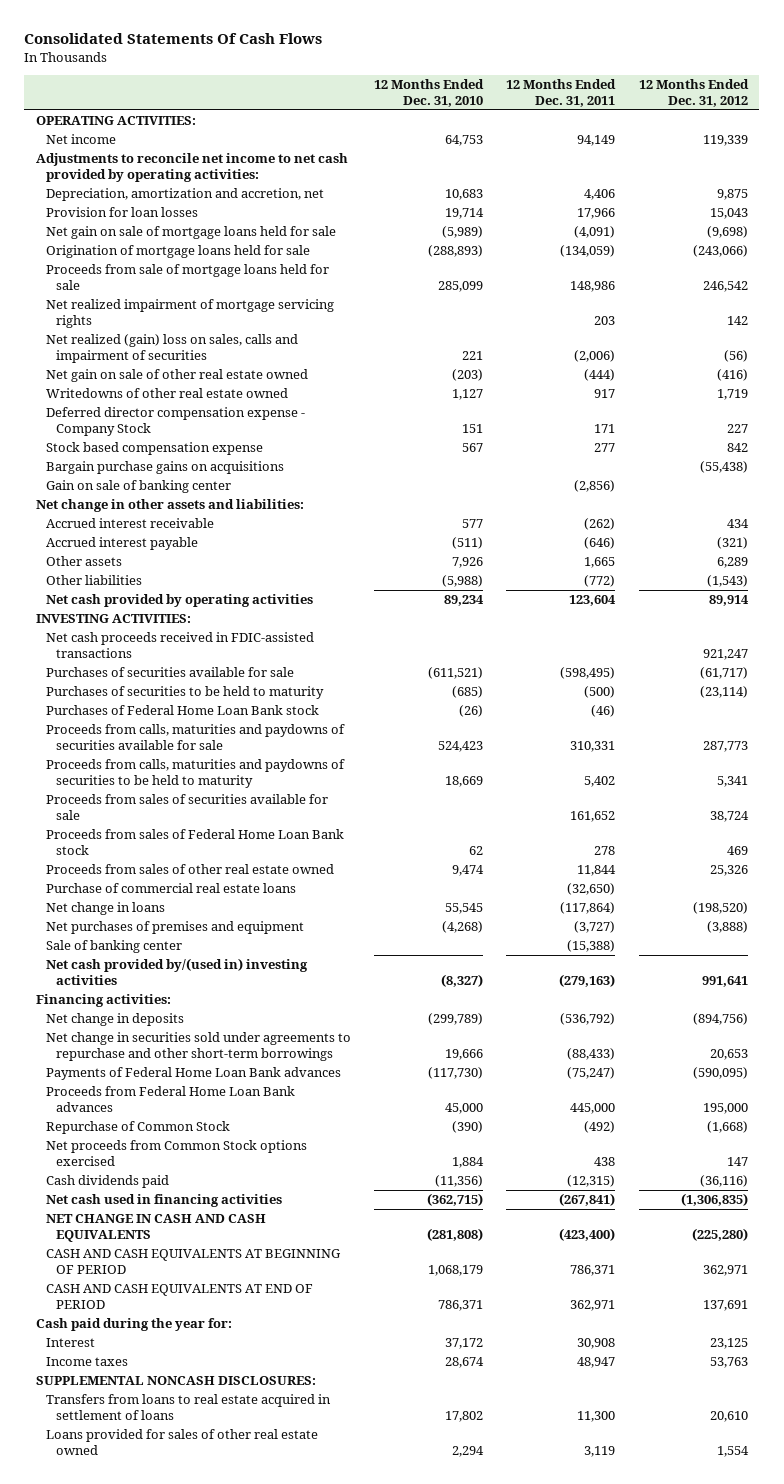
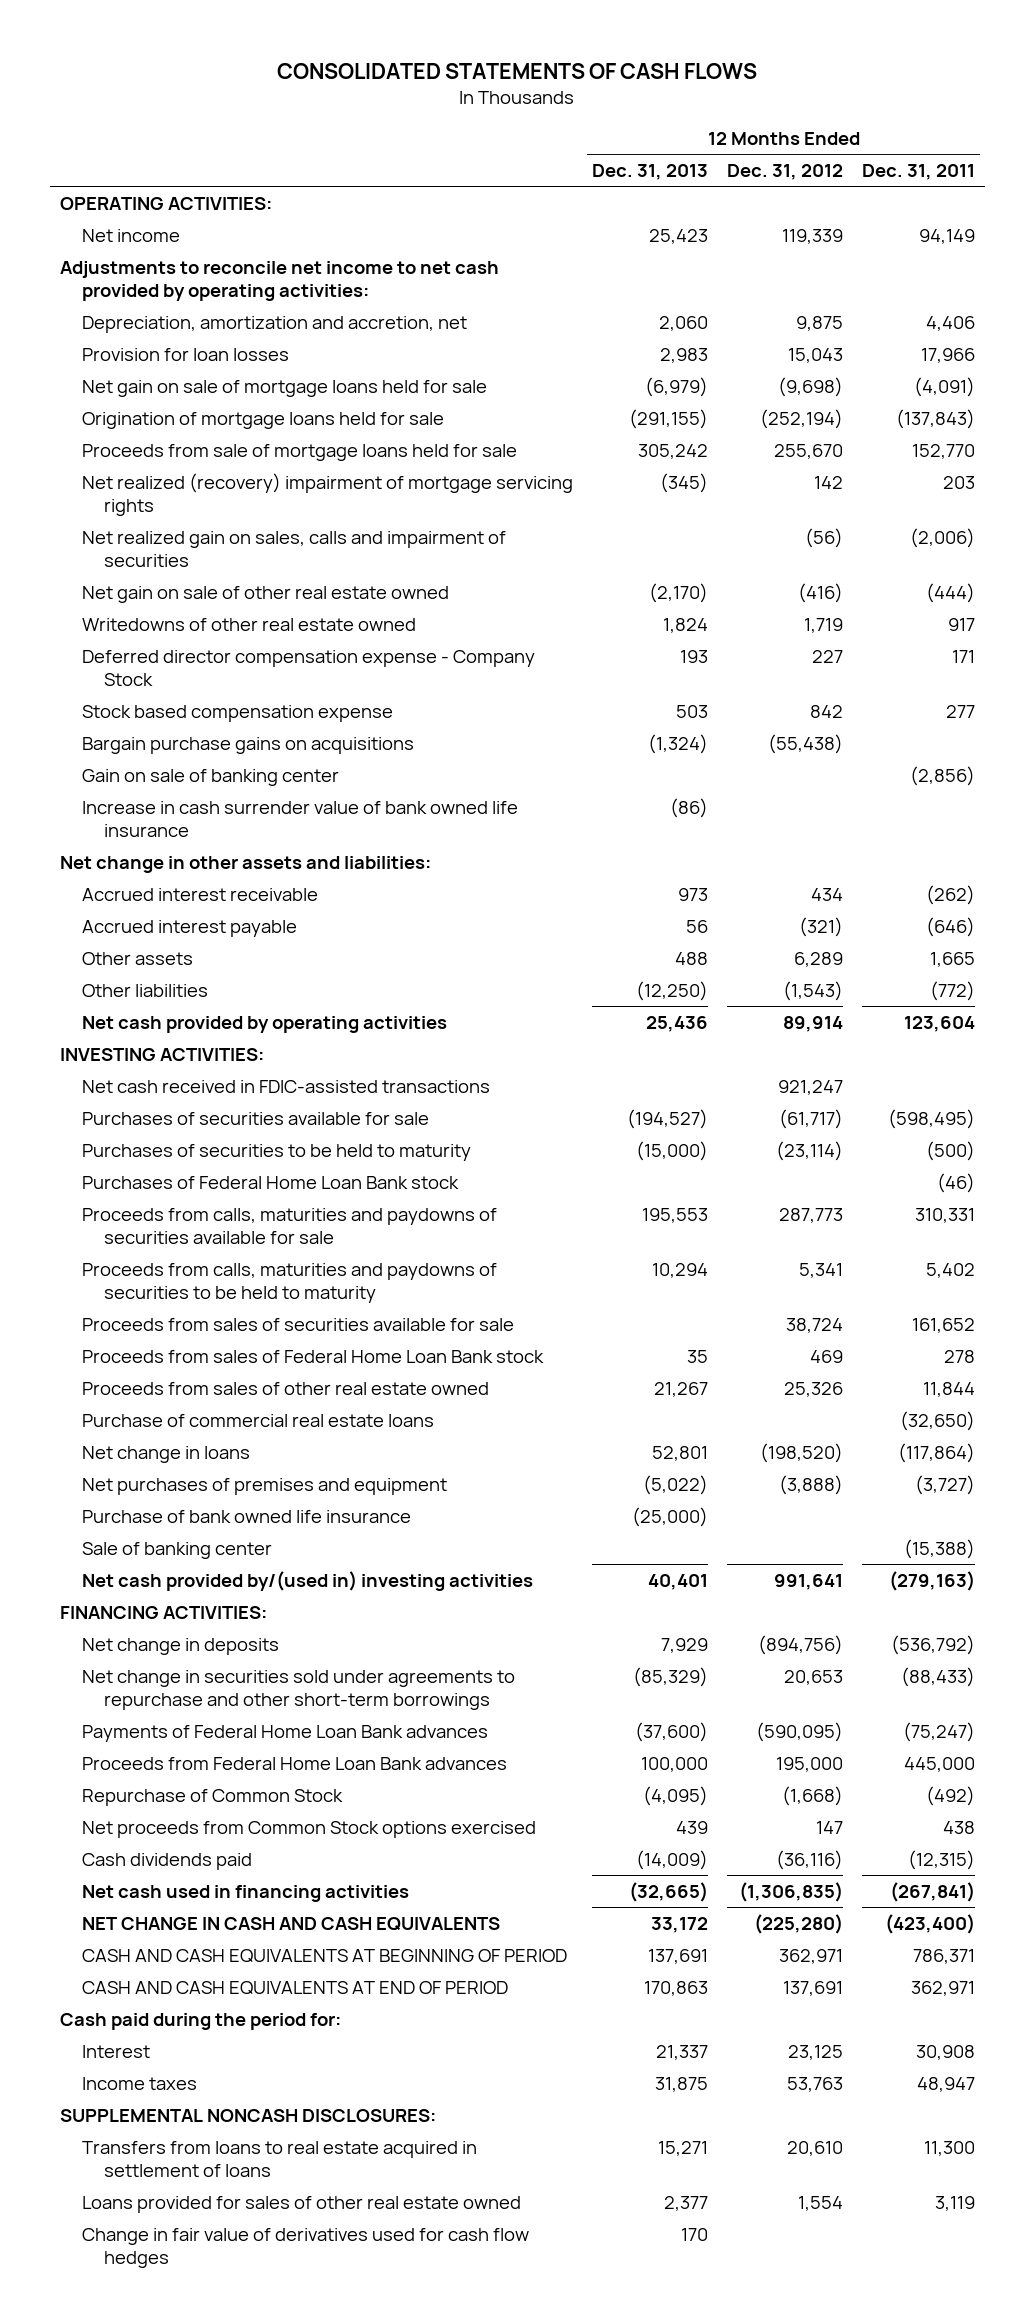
[24,33,323,45] Consolidated Statements Of Cash Flows -> [277,62,758,79] CONSOLIDATED STATEMENTS OF CASH FLOWS
[374,79,485,107] 12 Months Ended Dec. 31, 2010 -> none
none -> [592,163,709,180] Dec. 31, 2013
[560,245,616,258] (134,059) -> [896,408,976,429] (137,843)
[692,245,748,258] (243,066) -> [760,408,844,429] (252,194)
[570,280,616,292] 148,986 -> [912,443,976,459] 152,770
[702,280,748,292] 246,542 -> [774,443,844,459] 255,670
[46,299,335,328] Net realized impairment of mortgage servicing rights -> [81,472,573,517] Net realized (recovery) impairment of mortgage servicing rights
[46,334,299,363] Net realized (gain) loss on sales, calls and impairment of securities -> [81,530,506,568] Net realized gain on sales, calls and impairment of securities
none -> [81,800,518,838] Increase in cash surrender value of bank owned life insurance
[46,632,315,658] Net cash proceeds received in FDIC-assisted transactions -> [81,1079,490,1093] Net cash received in FDIC-assisted transactions
none -> [81,1509,411,1523] Purchase of bank owned life insurance
[35,994,171,1008] Financing activities: -> [59,1605,267,1619] FINANCING ACTIVITIES:
[35,1318,232,1332] Cash paid during the year for: -> [59,2012,341,2030] Cash paid during the period for:
none -> [81,2227,529,2269] Change in fair value of derivatives used for cash flow hedges

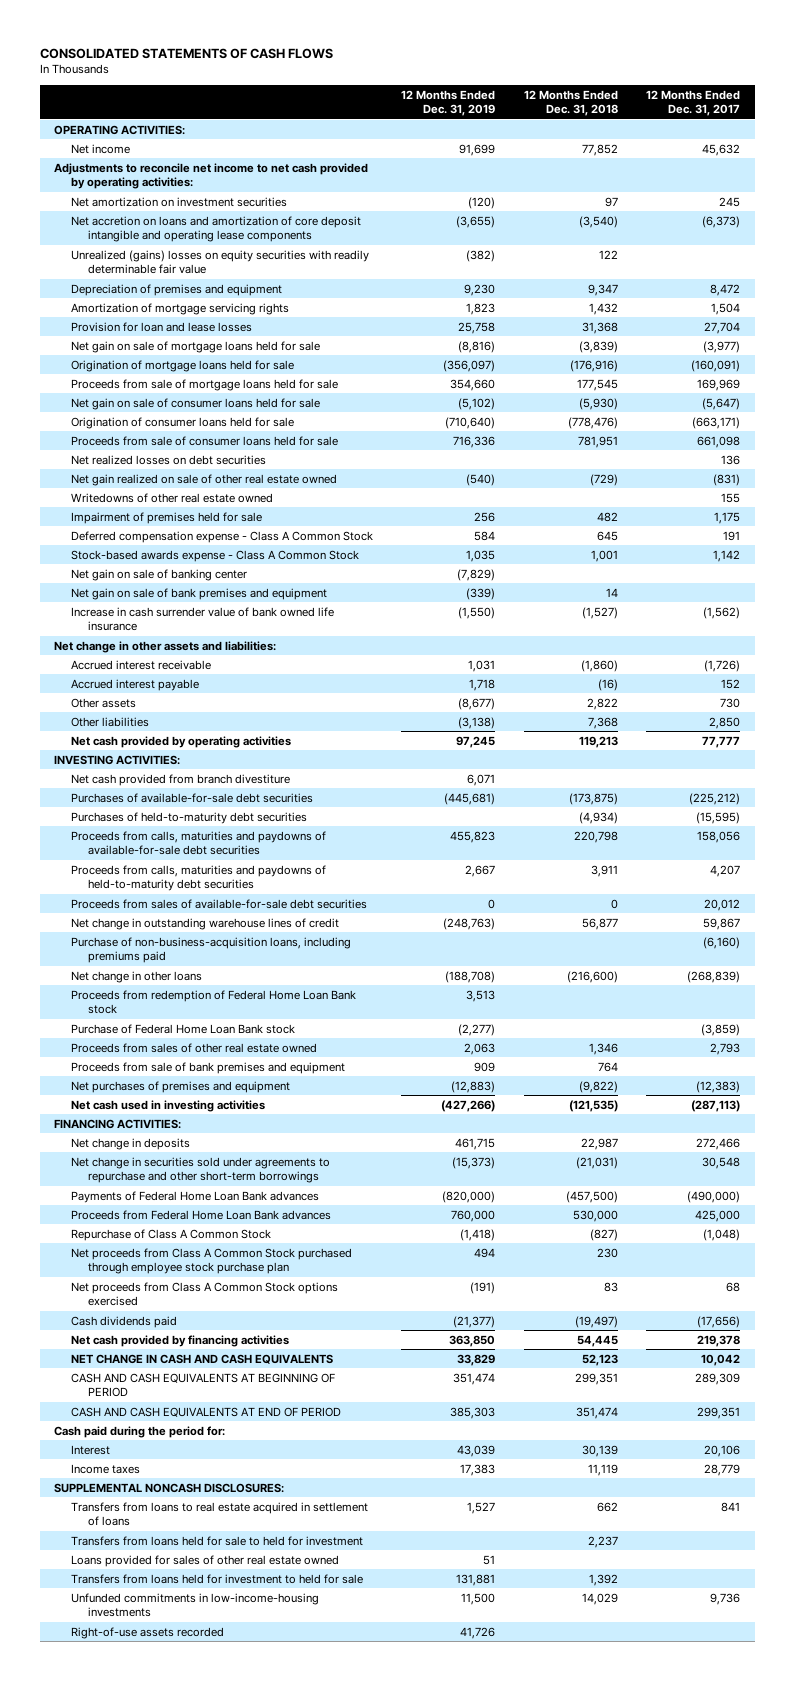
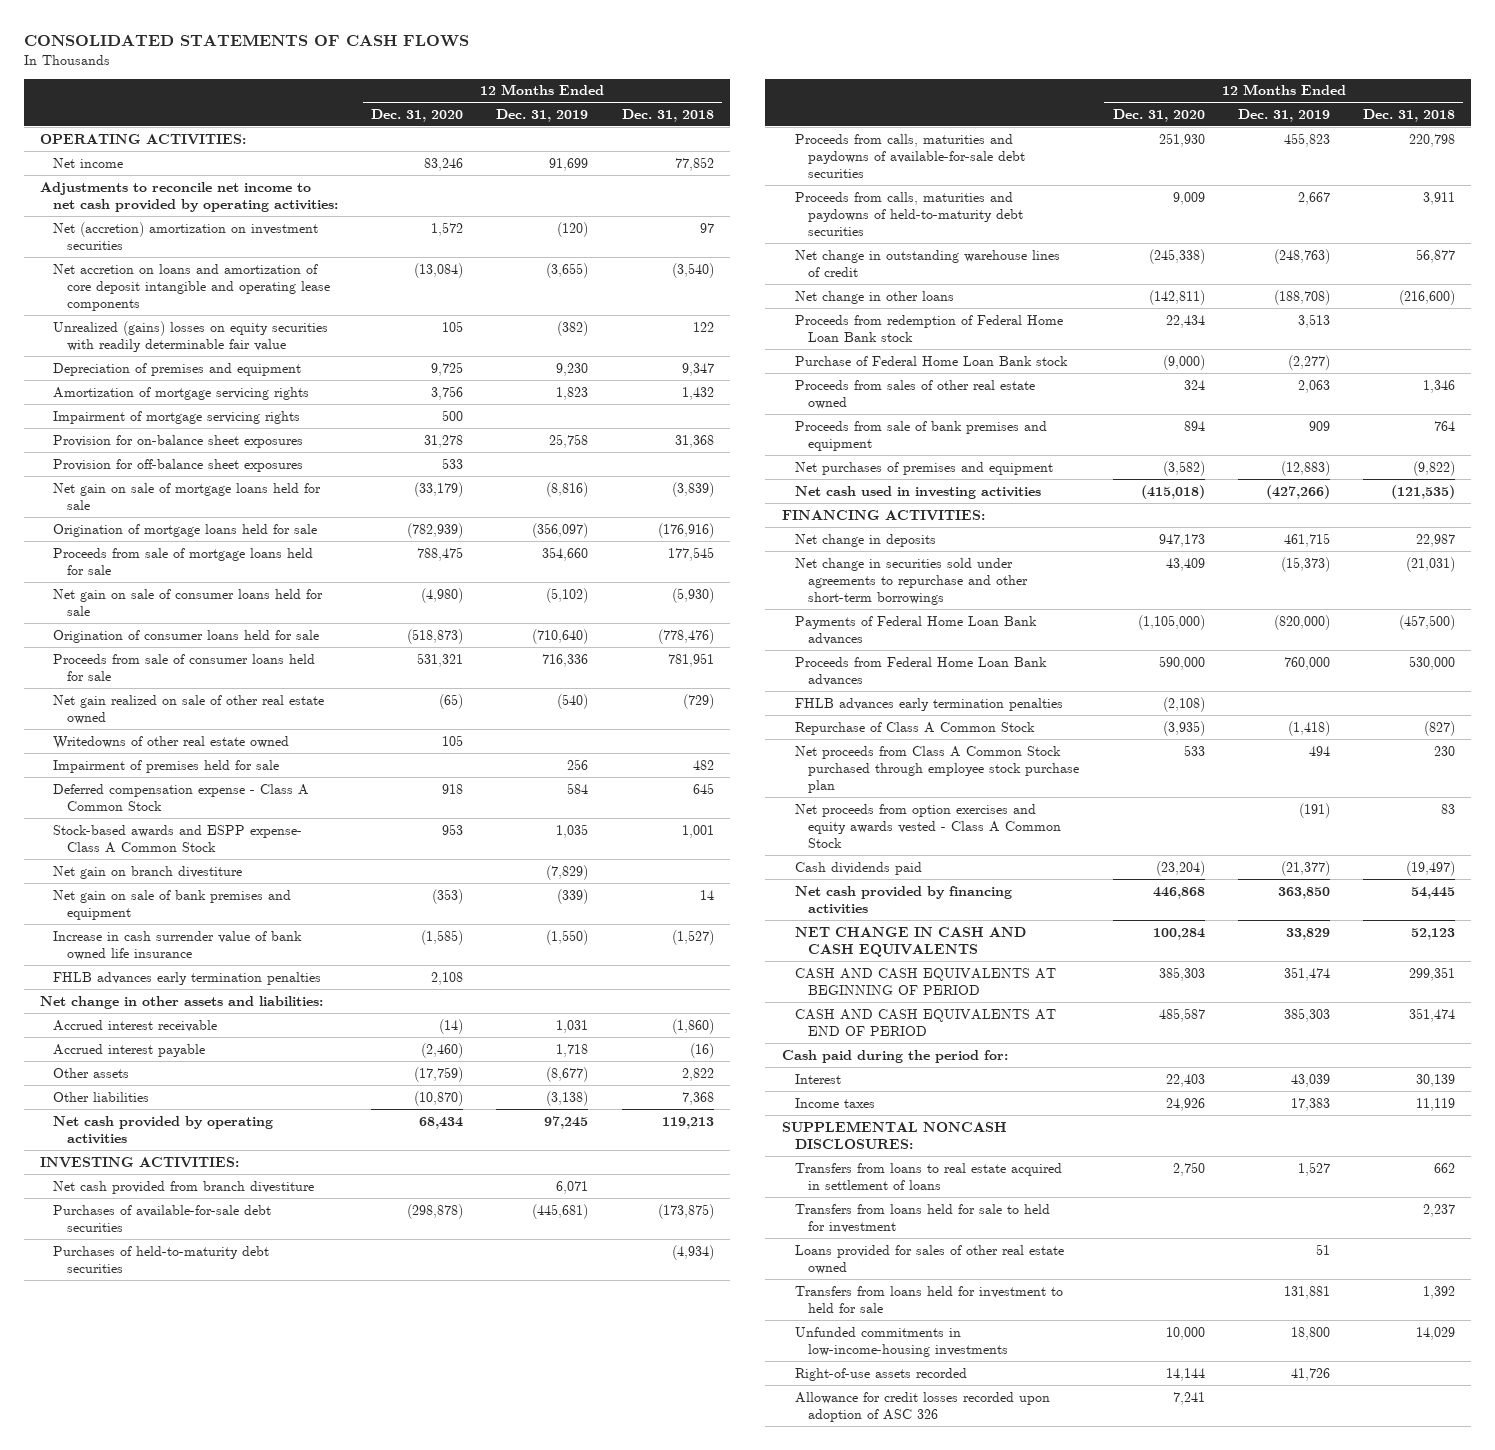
[646,89,741,117] 12 Months Ended Dec. 31, 2017 -> none
none -> [371,108,464,122] Dec. 31, 2020
[70,196,287,207] Net amortization on investment securities -> [53,221,319,251] Net (accretion) amortization on investment securities
none -> [53,410,301,424] Impairment of mortgage servicing rights
[70,321,252,332] Provision for loan and lease losses -> [53,434,304,448] Provision for on-balance sheet exposures
none -> [53,458,304,472] Provision for off-balance sheet exposures
[70,454,266,465] Net realized losses on debt securities -> none
[70,549,359,562] Stock-based awards expense - Class A Common Stock -> [53,824,303,854] Stock-based awards and ESPP expense- Class A Common Stock
[70,568,247,581] Net gain on sale of banking center -> [53,865,243,879] Net gain on branch divestiture
none -> [53,971,322,985] FHLB advances early termination penalties
[70,898,367,909] Proceeds from sales of available-for-sale debt securities -> none
[70,936,351,964] Purchase of non-business-acquisition loans, including premiums paid -> none
none -> [794,697,1063,711] FHLB advances early termination penalties
[70,1281,338,1307] Net proceeds from Class A Common Stock options exercised -> [794,803,1061,849] Net proceeds from option exercises and equity awards vested - Class A Common Stock
[461,1592,496,1605] 11,500 -> [1290,1326,1330,1340] 18,800
none -> [794,1391,1050,1423] Allowance for credit losses recorded upon adoption of ASC 326

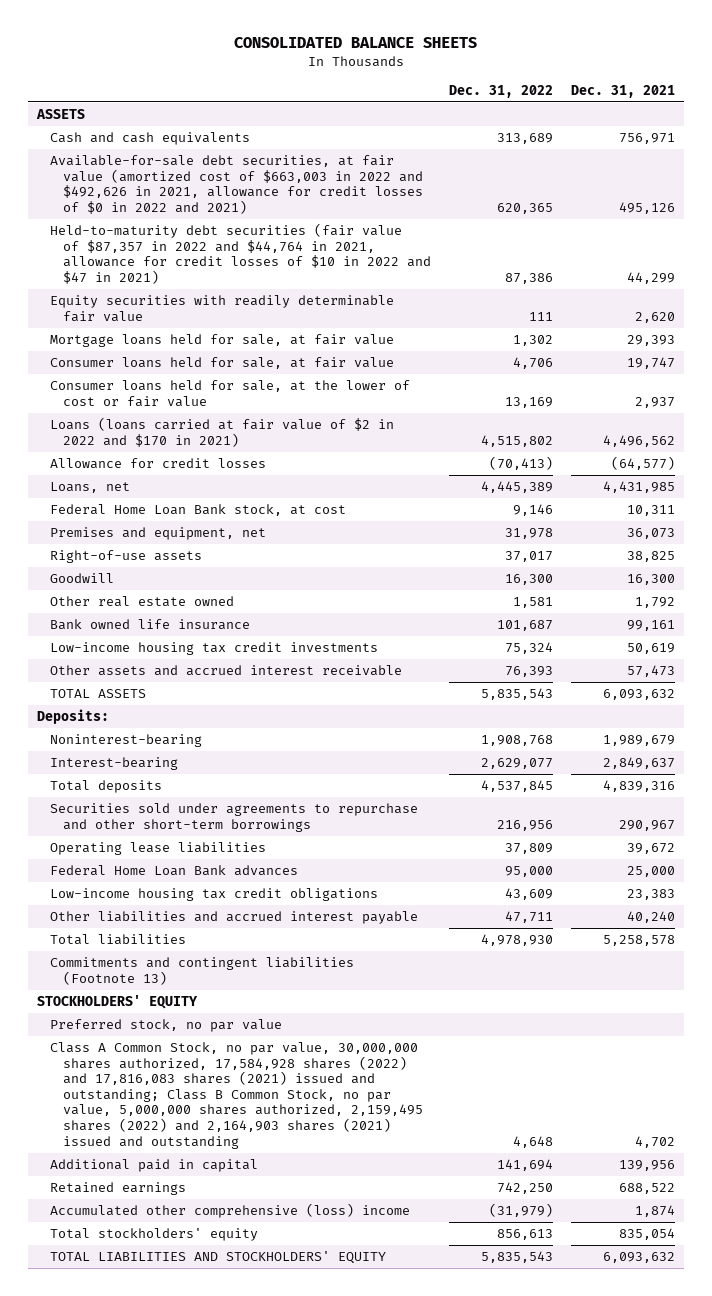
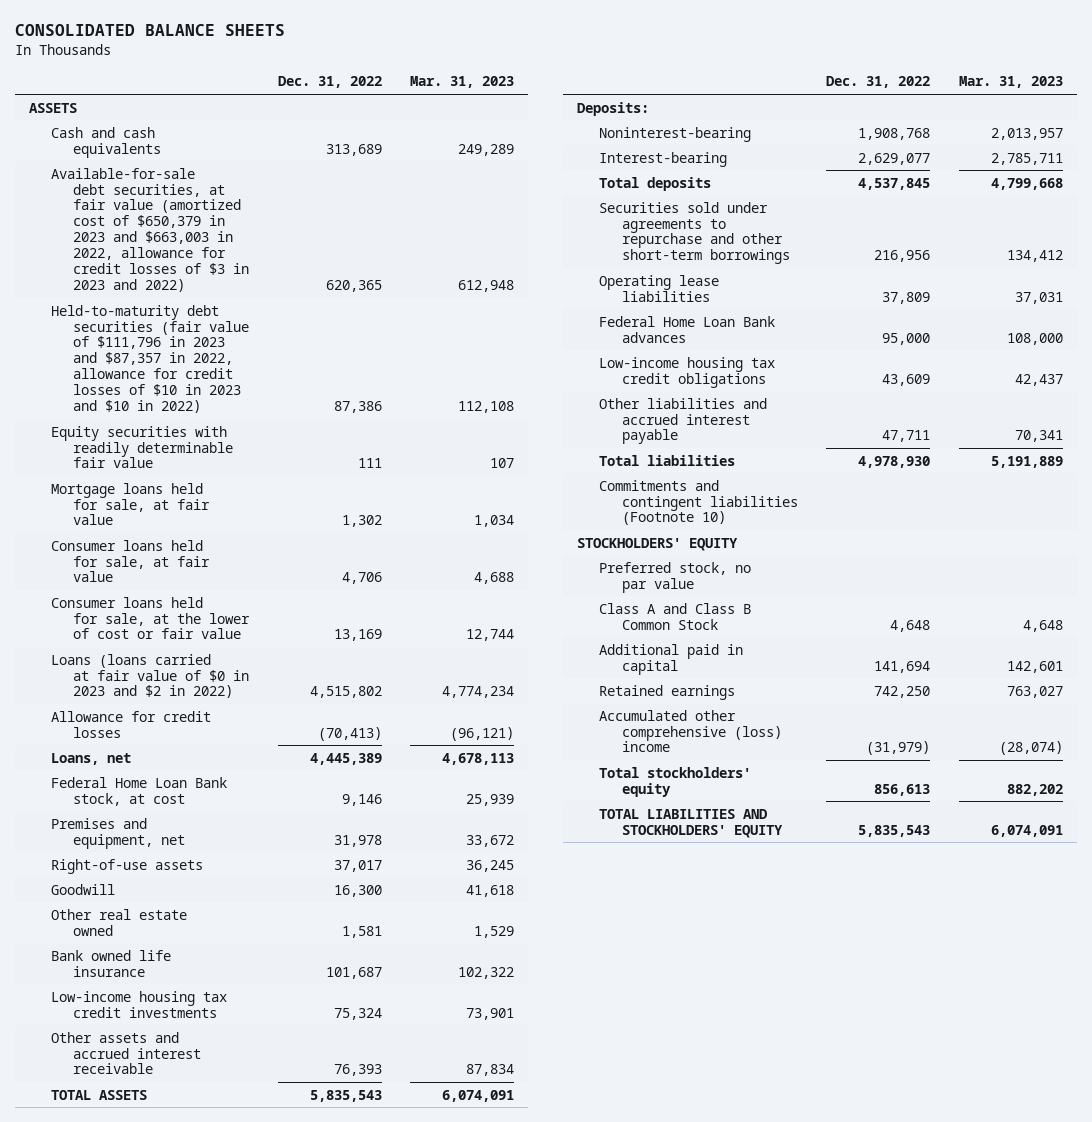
[570,84,675,98] Dec. 31, 2021 -> none
none -> [410,76,515,89] Mar. 31, 2023
[49,155,424,214] Available-for-sale debt securities, at fair value (amortized cost of $663,003 in 2022 and $492,626 in 2021, allowance for credit losses of $0 in 2022 and 2021) -> [51,167,250,293] Available-for-sale debt securities, at fair value (amortized cost of $650,379 in 2023 and $663,003 in 2022, allowance for credit losses of $3 in 2023 and 2022)
[49,223,432,284] Held-to-maturity debt securities (fair value of $87,357 in 2022 and $44,764 in 2021, allowance for credit losses of $10 in 2022 and $47 in 2021) -> [51,304,250,414] Held-to-maturity debt securities (fair value of $111,796 in 2023 and $87,357 in 2022, allowance for credit losses of $10 in 2023 and $10 in 2022)
[49,417,394,447] Loans (loans carried at fair value of $2 in 2022 and $170 in 2021) -> [51,653,250,699] Loans (loans carried at fair value of $0 in 2023 and $2 in 2022)
[49,957,354,985] Commitments and contingent liabilities (Footnote 13) -> [599,479,798,526] Commitments and contingent liabilities (Footnote 10)
[49,1042,424,1149] Class A Common Stock, no par value, 30,000,000 shares authorized, 17,584,928 shares (2022) and 17,816,083 shares (2021) issued and outstanding; Class B Common Stock, no par value, 5,000,000 shares authorized, 2,159,495 shares (2022) and 2,164,903 shares (2021) issued and outstanding -> [599,602,752,630] Class A and Class B Common Stock

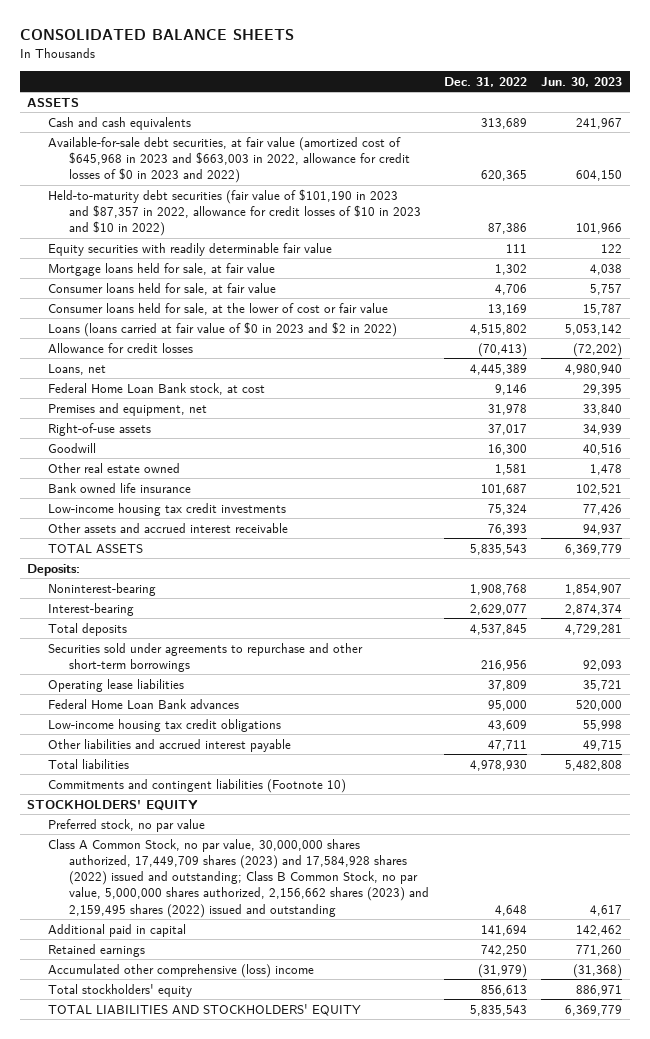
[410,76,515,89] Mar. 31, 2023 -> none
none -> [541,76,623,87] Jun. 30, 2023
[51,167,250,293] Available-for-sale debt securities, at fair value (amortized cost of $650,379 in 2023 and $663,003 in 2022, allowance for credit losses of $3 in 2023 and 2022) -> [48,136,410,184] Available-for-sale debt securities, at fair value (amortized cost of $645,968 in 2023 and $663,003 in 2022, allowance for credit losses of $0 in 2023 and 2022)
[51,304,250,414] Held-to-maturity debt securities (fair value of $111,796 in 2023 and $87,357 in 2022, allowance for credit losses of $10 in 2023 and $10 in 2022) -> [48,188,421,237] Held-to-maturity debt securities (fair value of $101,190 in 2023 and $87,357 in 2022, allowance for credit losses of $10 in 2023 and $10 in 2022)
[599,602,752,630] Class A and Class B Common Stock -> [48,838,429,918] Class A Common Stock, no par value, 30,000,000 shares authorized, 17,449,709 shares (2023) and 17,584,928 shares (2022) issued and outstanding; Class B Common Stock, no par value, 5,000,000 shares authorized, 2,156,662 shares (2023) and 2,159,495 shares (2022) issued and outstanding

